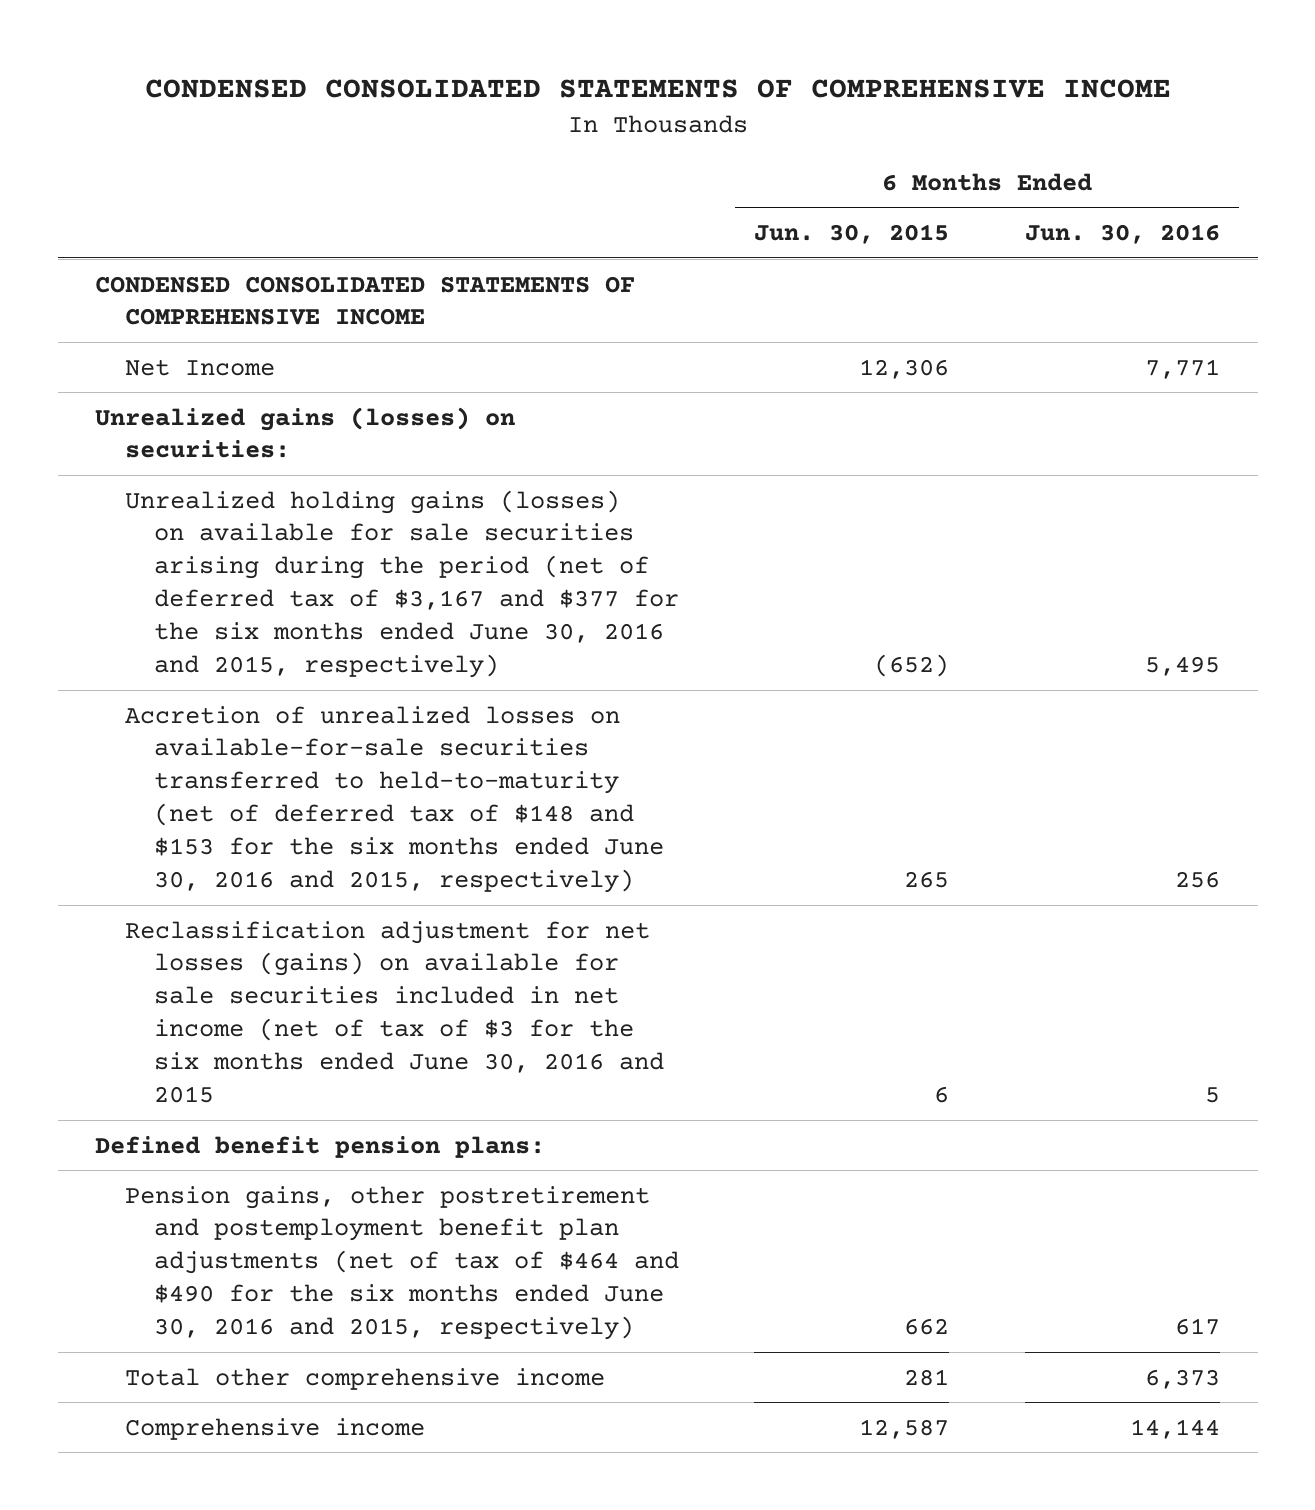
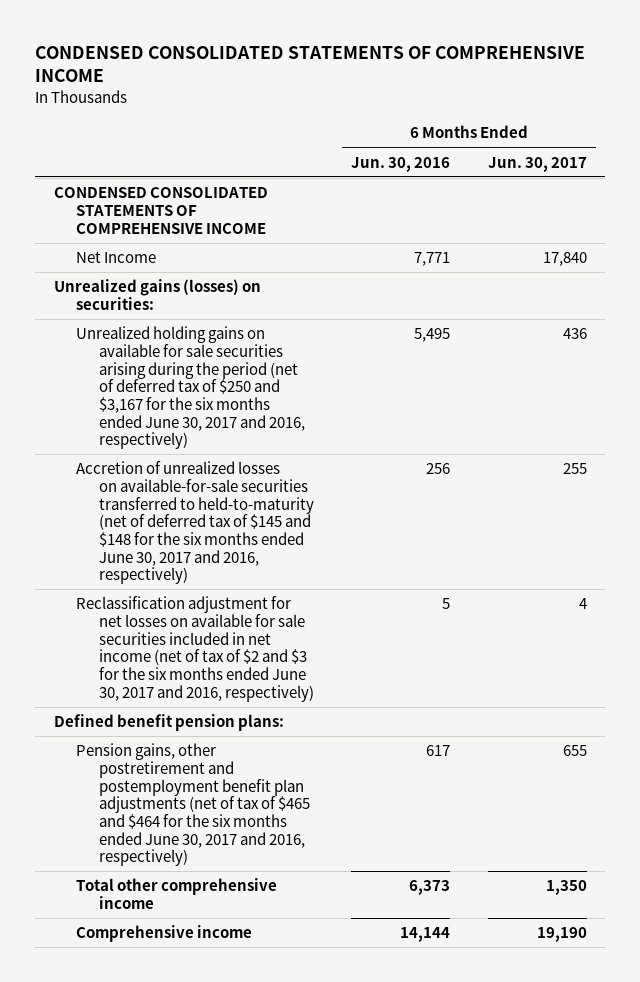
[754,223,950,244] Jun. 30, 2015 -> none
none -> [487,156,587,172] Jun. 30, 2017
[124,489,679,679] Unrealized holding gains (losses) on available for sale securities arising during the period (net of deferred tax of $3,167 and $377 for the six months ended June 30, 2016 and 2015, respectively) -> [76,326,306,450] Unrealized holding gains on available for sale securities arising during the period (net of deferred tax of $250 and $3,167 for the six months ended June 30, 2017 and 2016, respectively)
[124,705,664,894] Accretion of unrealized losses on available-for-sale securities transferred to held-to-maturity (net of deferred tax of $148 and $153 for the six months ended June 30, 2016 and 2015, respectively) -> [76,461,315,585] Accretion of unrealized losses on available-for-sale securities transferred to held-to-maturity (net of deferred tax of $145 and $148 for the six months ended June 30, 2017 and 2016, respectively)
[124,920,664,1104] Reclassification adjustment for net losses (gains) on available for sale securities included in net income (net of tax of $3 for the six months ended June 30, 2016 and 2015 -> [76,596,315,702] Reclassification adjustment for net losses on available for sale securities included in net income (net of tax of $2 and $3 for the six months ended June 30, 2017 and 2016, respectively)
[124,1185,679,1341] Pension gains, other postretirement and postemployment benefit plan adjustments (net of tax of $464 and $490 for the six months ended June 30, 2016 and 2015, respectively) -> [76,743,311,867] Pension gains, other postretirement and postemployment benefit plan adjustments (net of tax of $465 and $464 for the six months ended June 30, 2017 and 2016, respectively)

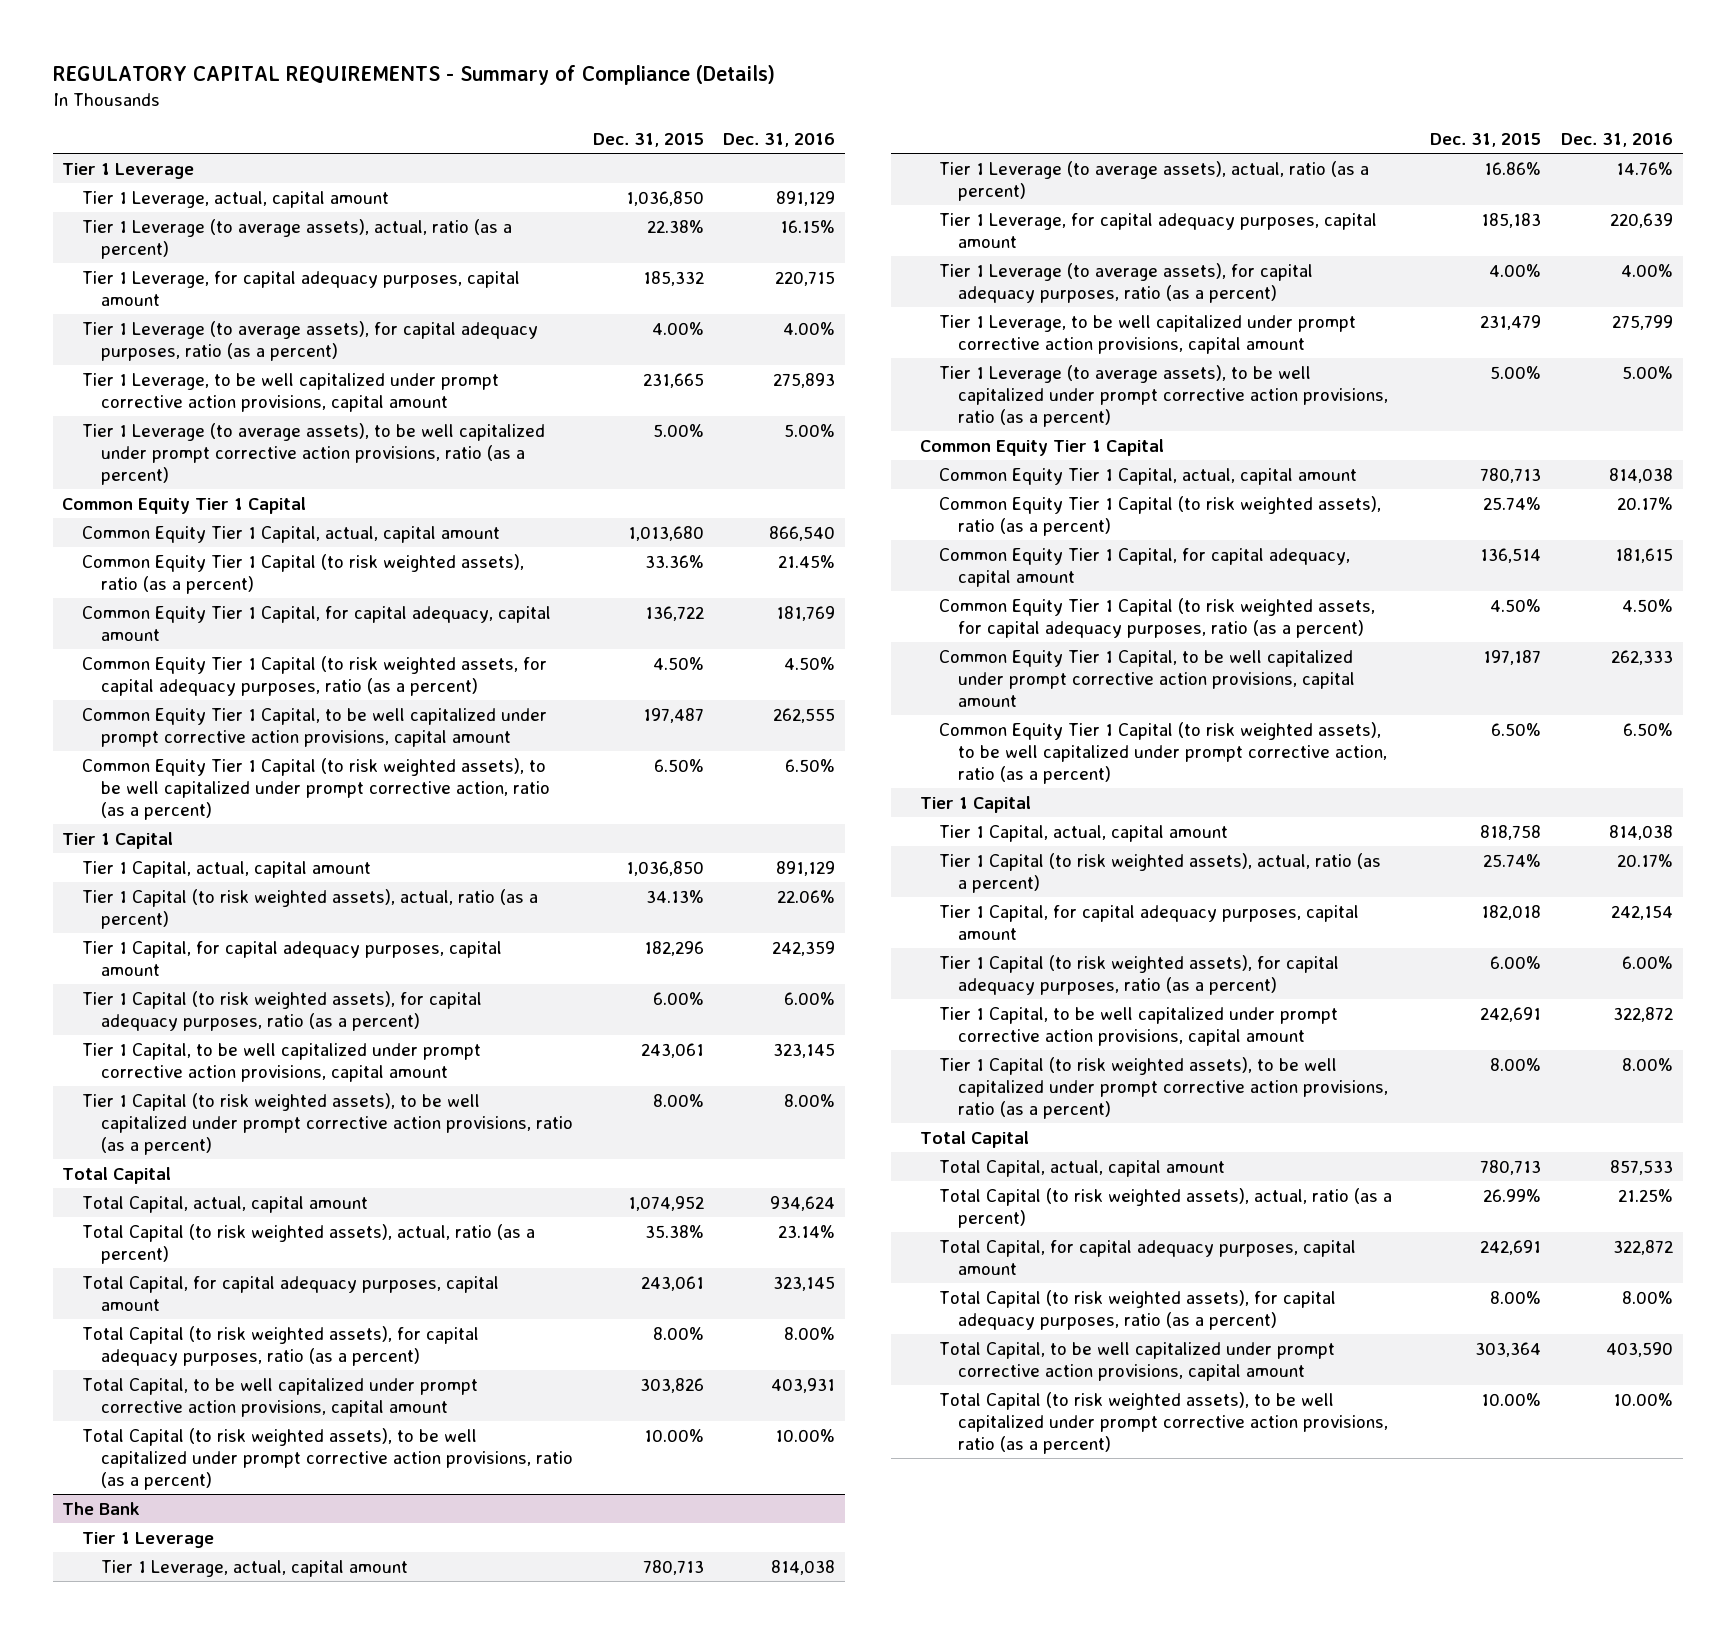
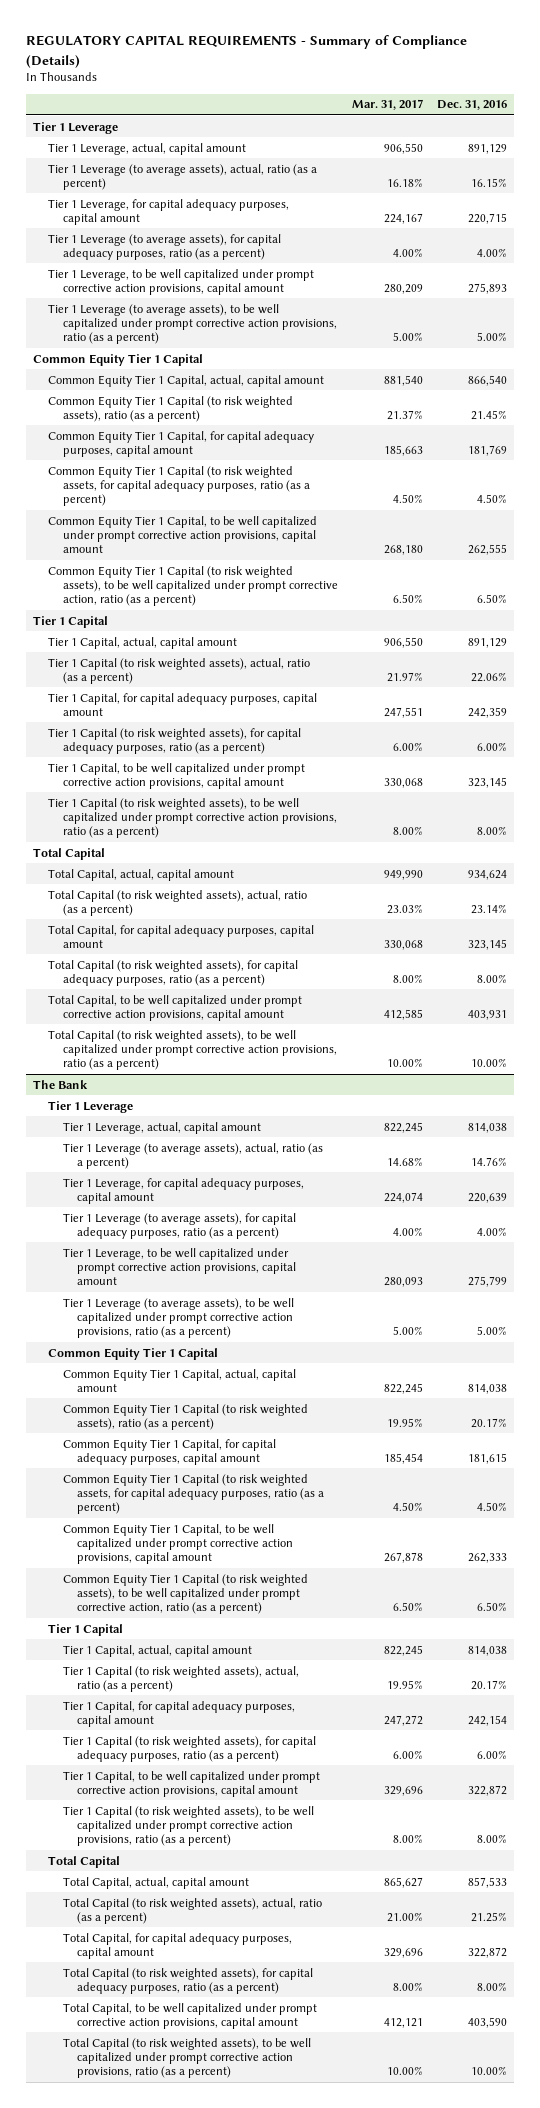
[592,132,704,147] Dec. 31, 2015 -> none
none -> [351,99,423,111] Mar. 31, 2017
[81,605,551,641] Common Equity Tier 1 Capital, for capital adequacy, capital amount -> [47,430,314,457] Common Equity Tier 1 Capital, for capital adequacy purposes, capital amount
[939,547,1351,587] Common Equity Tier 1 Capital, for capital adequacy, capital amount -> [62,1438,276,1465] Common Equity Tier 1 Capital, for capital adequacy purposes, capital amount

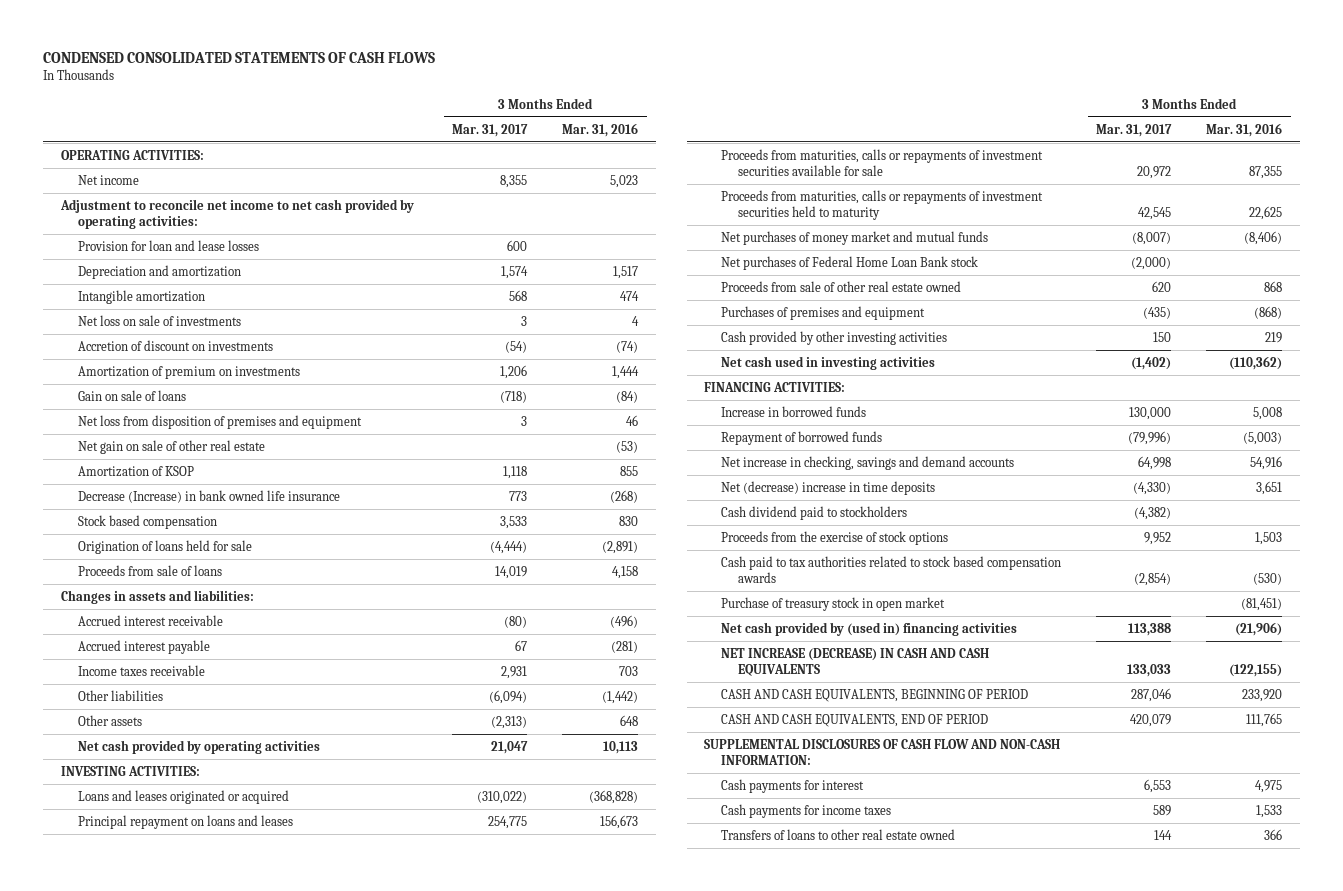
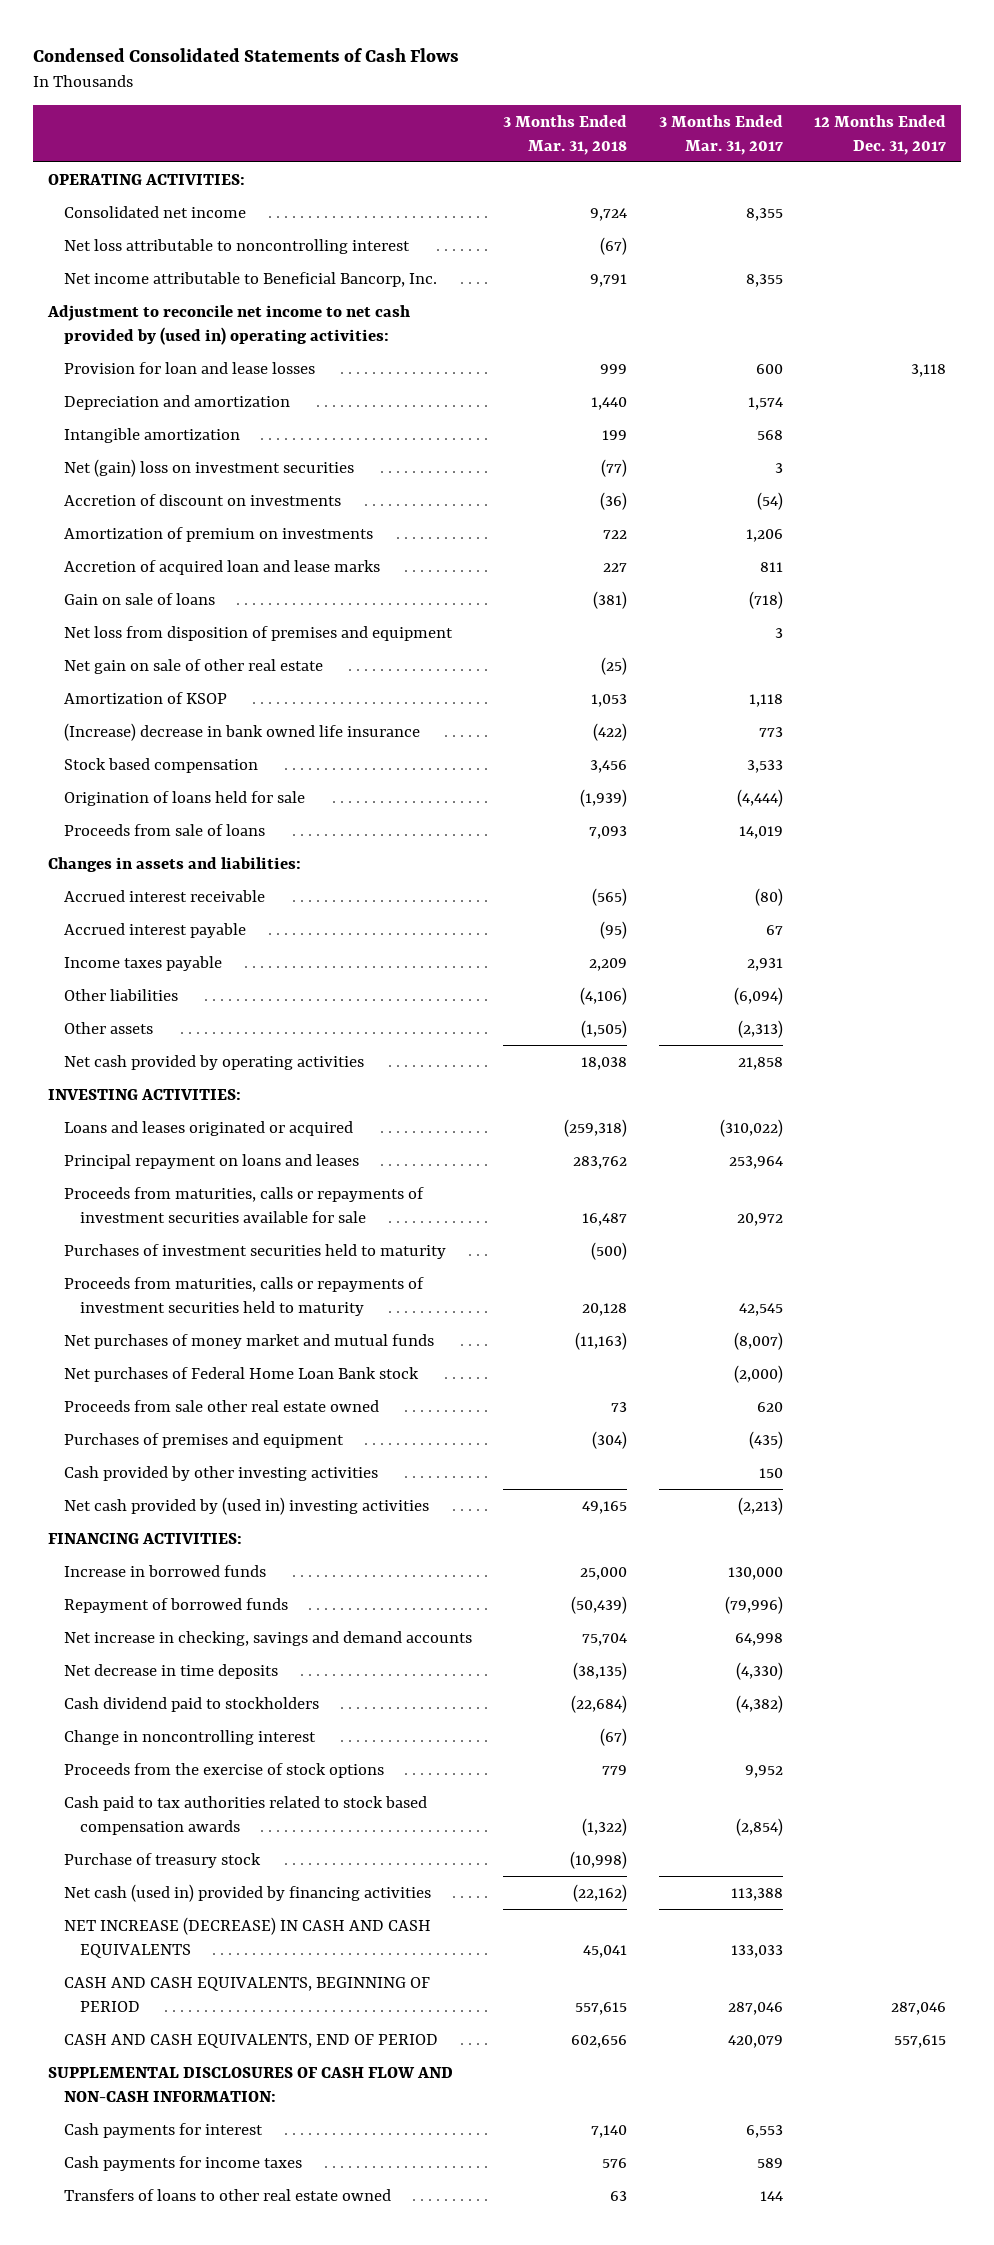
[43,51,436,63] CONDENSED CONSOLIDATED STATEMENTS OF CASH FLOWS -> [32,47,459,62] Condensed Consolidated Statements of Cash Flows
[562,122,639,137] Mar. 31, 2016 -> none
none -> [503,114,628,155] 3 Months Ended Mar. 31, 2018
none -> [813,114,946,155] 12 Months Ended Dec. 31, 2017
none -> [64,205,247,218] Consolidated net income
none -> [64,238,411,254] Net loss attributable to noncontrolling interest
[77,174,139,185] Net income -> [64,271,438,287] Net income attributable to Beneficial Bancorp, Inc.
[59,198,414,229] Adjustment to reconcile net income to net cash provided by operating activities: -> [47,304,411,345] Adjustment to reconcile net income to net cash provided by (used in) operating activities:
[77,314,241,326] Net loss on sale of investments -> [64,458,355,477] Net (gain) loss on investment securities
none -> [64,559,381,575] Accretion of acquired loan and lease marks
[77,489,340,503] Decrease (Increase) in bank owned life insurance -> [64,722,421,741] (Increase) decrease in bank owned life insurance
[77,664,205,676] Income taxes receivable -> [64,955,223,971] Income taxes payable
[491,740,529,754] 21,047 -> [737,1056,783,1070] 21,858
[488,815,528,829] 254,775 -> [728,1155,783,1169] 253,964
none -> [64,1243,447,1259] Purchases of investment securities held to maturity
[721,280,962,292] Proceeds from sale of other real estate owned -> [64,1399,380,1412] Proceeds from sale other real estate owned
[721,355,936,370] Net cash used in investing activities -> [64,1496,430,1515] Net cash provided by (used in) investing activities
[1131,356,1172,370] (1,402) -> [737,1496,783,1515] (2,213)
[721,480,936,495] Net (decrease) increase in time deposits -> [64,1663,279,1679] Net decrease in time deposits
none -> [64,1729,317,1745] Change in noncontrolling interest
[721,596,946,611] Purchase of treasury stock in open market -> [64,1852,262,1868] Purchase of treasury stock
[721,621,1018,636] Net cash provided by (used in) financing activities -> [64,1883,432,1902] Net cash (used in) provided by financing activities

